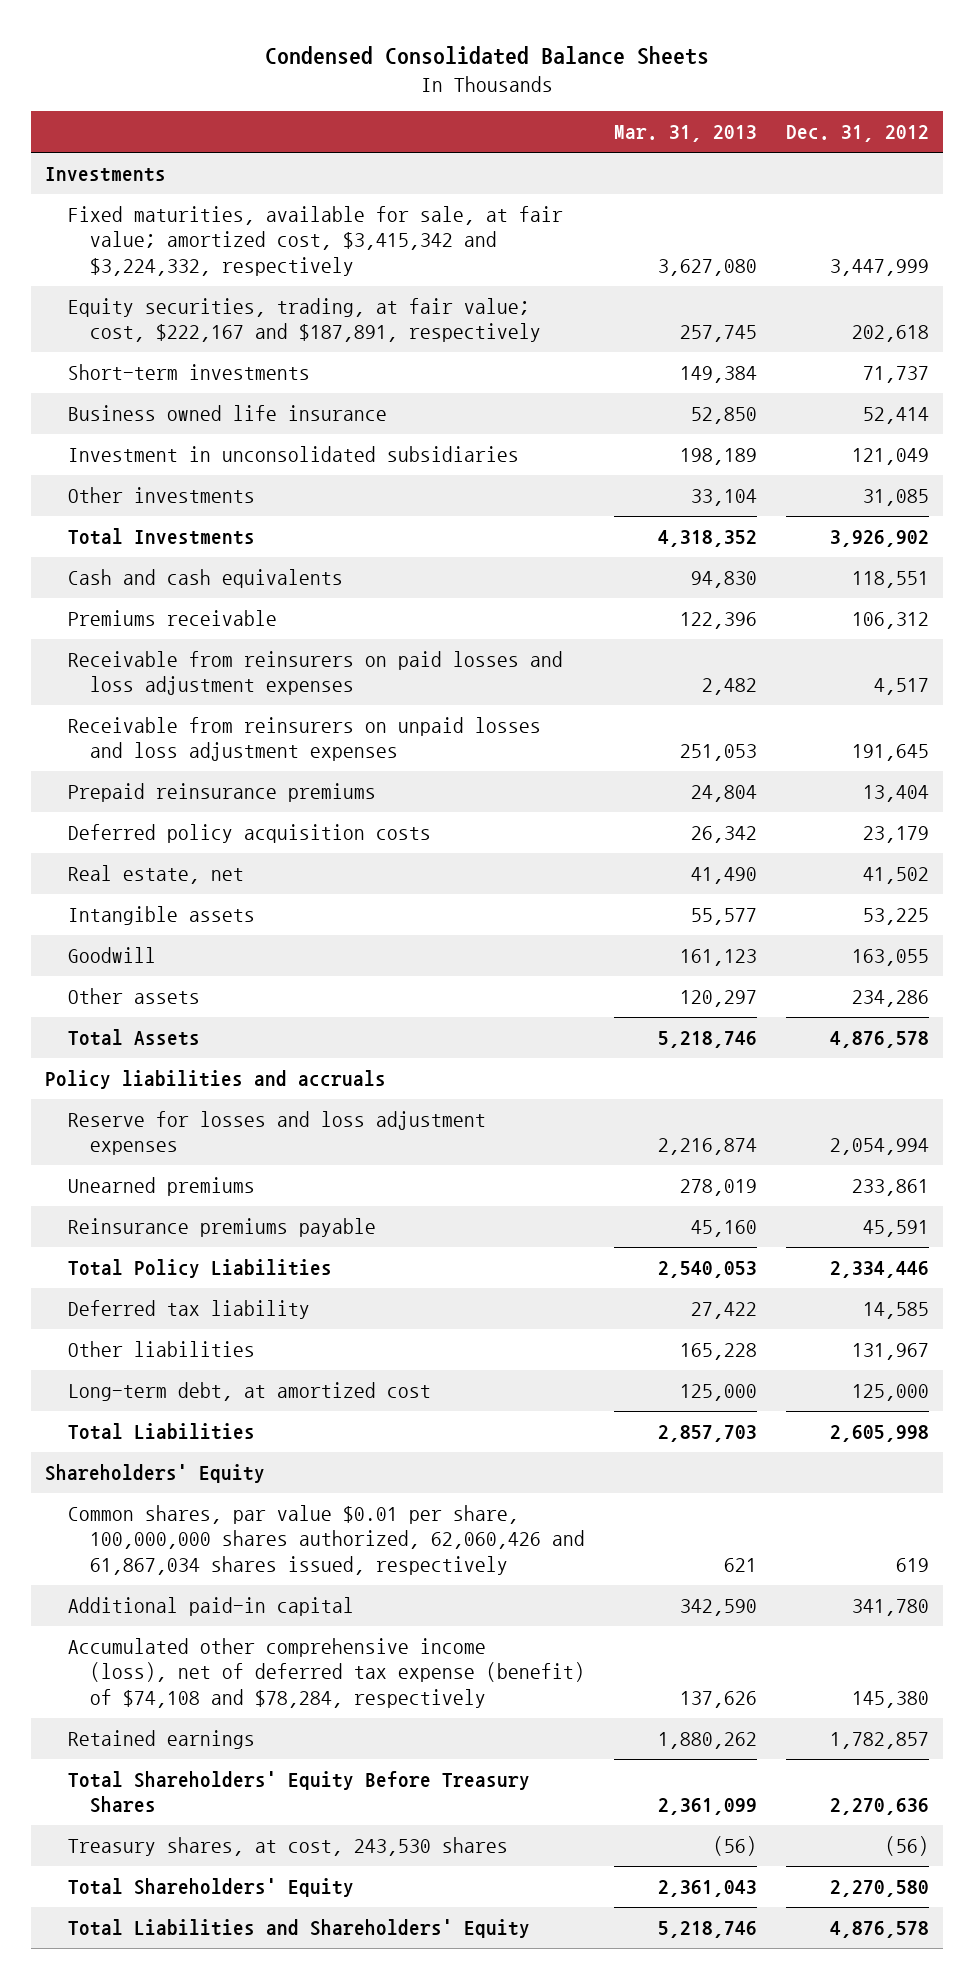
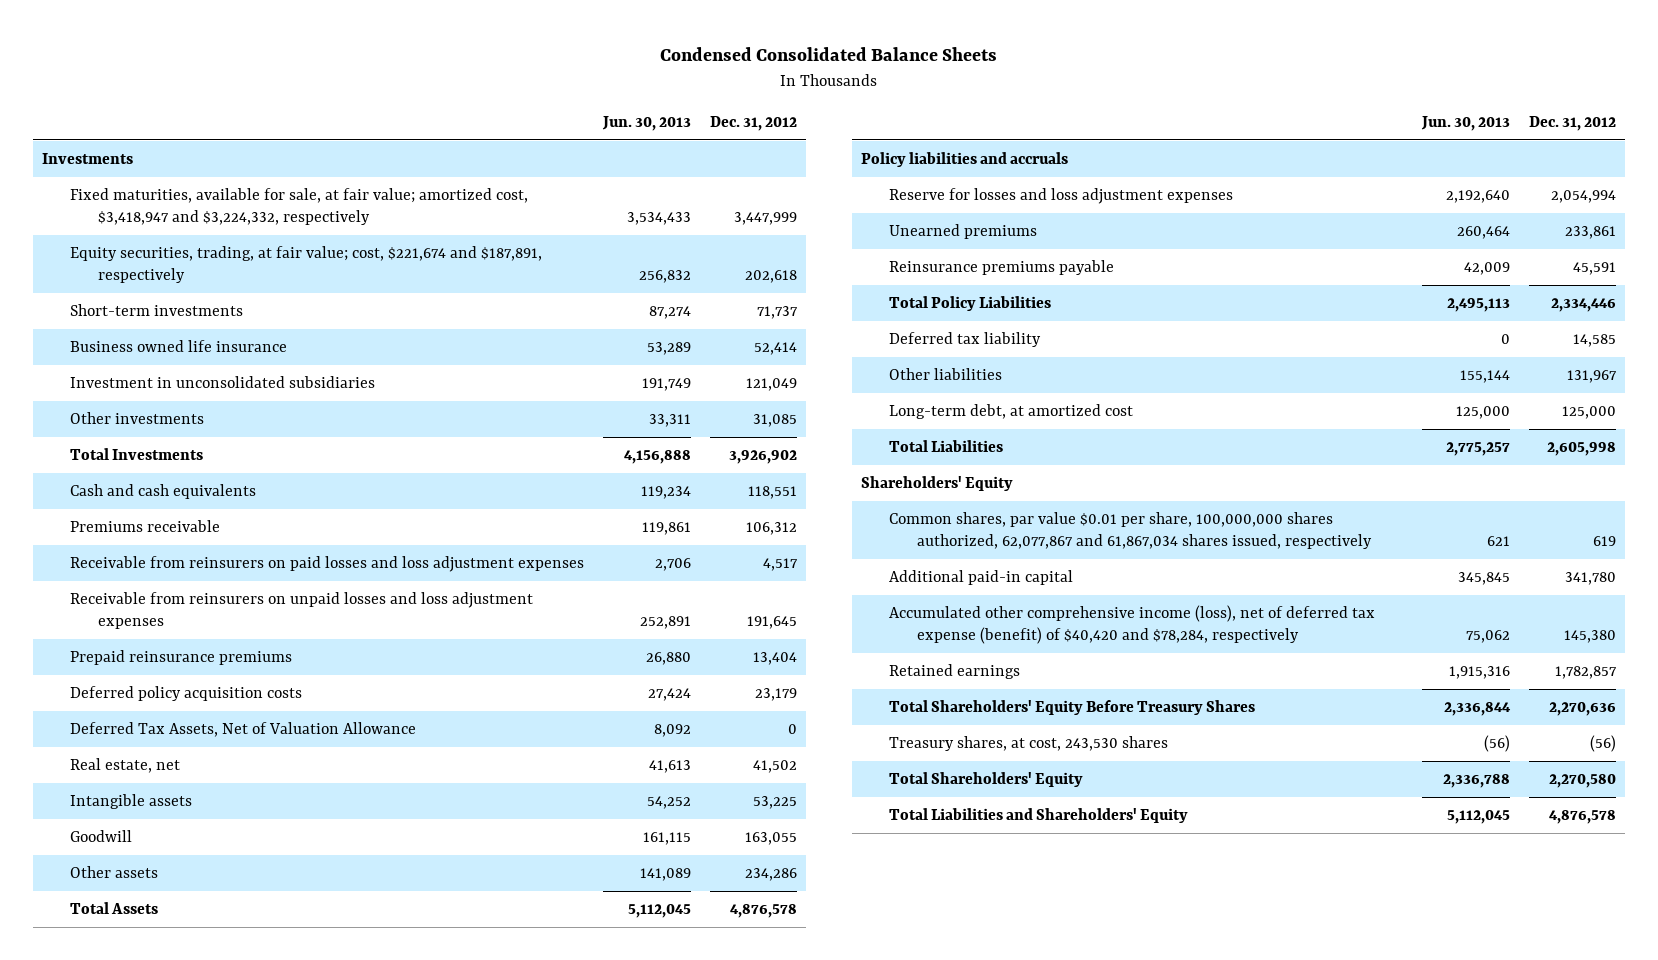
[613,125,757,143] Mar. 31, 2013 -> none
none -> [602,116,692,132] Jun. 30, 2013
[67,206,563,276] Fixed maturities, available for sale, at fair value; amortized cost, $3,415,342 and $3,224,332, respectively -> [70,187,529,226] Fixed maturities, available for sale, at fair value; amortized cost, $3,418,947 and $3,224,332, respectively
[67,298,541,343] Equity securities, trading, at fair value; cost, $222,167 and $187,891, respectively -> [70,245,543,284] Equity securities, trading, at fair value; cost, $221,674 and $187,891, respectively
none -> [70,721,417,737] Deferred Tax Assets, Net of Valuation Allowance
[67,1505,585,1575] Common shares, par value $0.01 per share, 100,000,000 shares authorized, 62,060,426 and 61,867,034 shares issued, respectively -> [889,511,1372,550] Common shares, par value $0.01 per share, 100,000,000 shares authorized, 62,077,867 and 61,867,034 shares issued, respectively
[67,1638,585,1708] Accumulated other comprehensive income (loss), net of deferred tax expense (benefit) of $74,108 and $78,284, respectively -> [889,604,1376,645] Accumulated other comprehensive income (loss), net of deferred tax expense (benefit) of $40,420 and $78,284, respectively

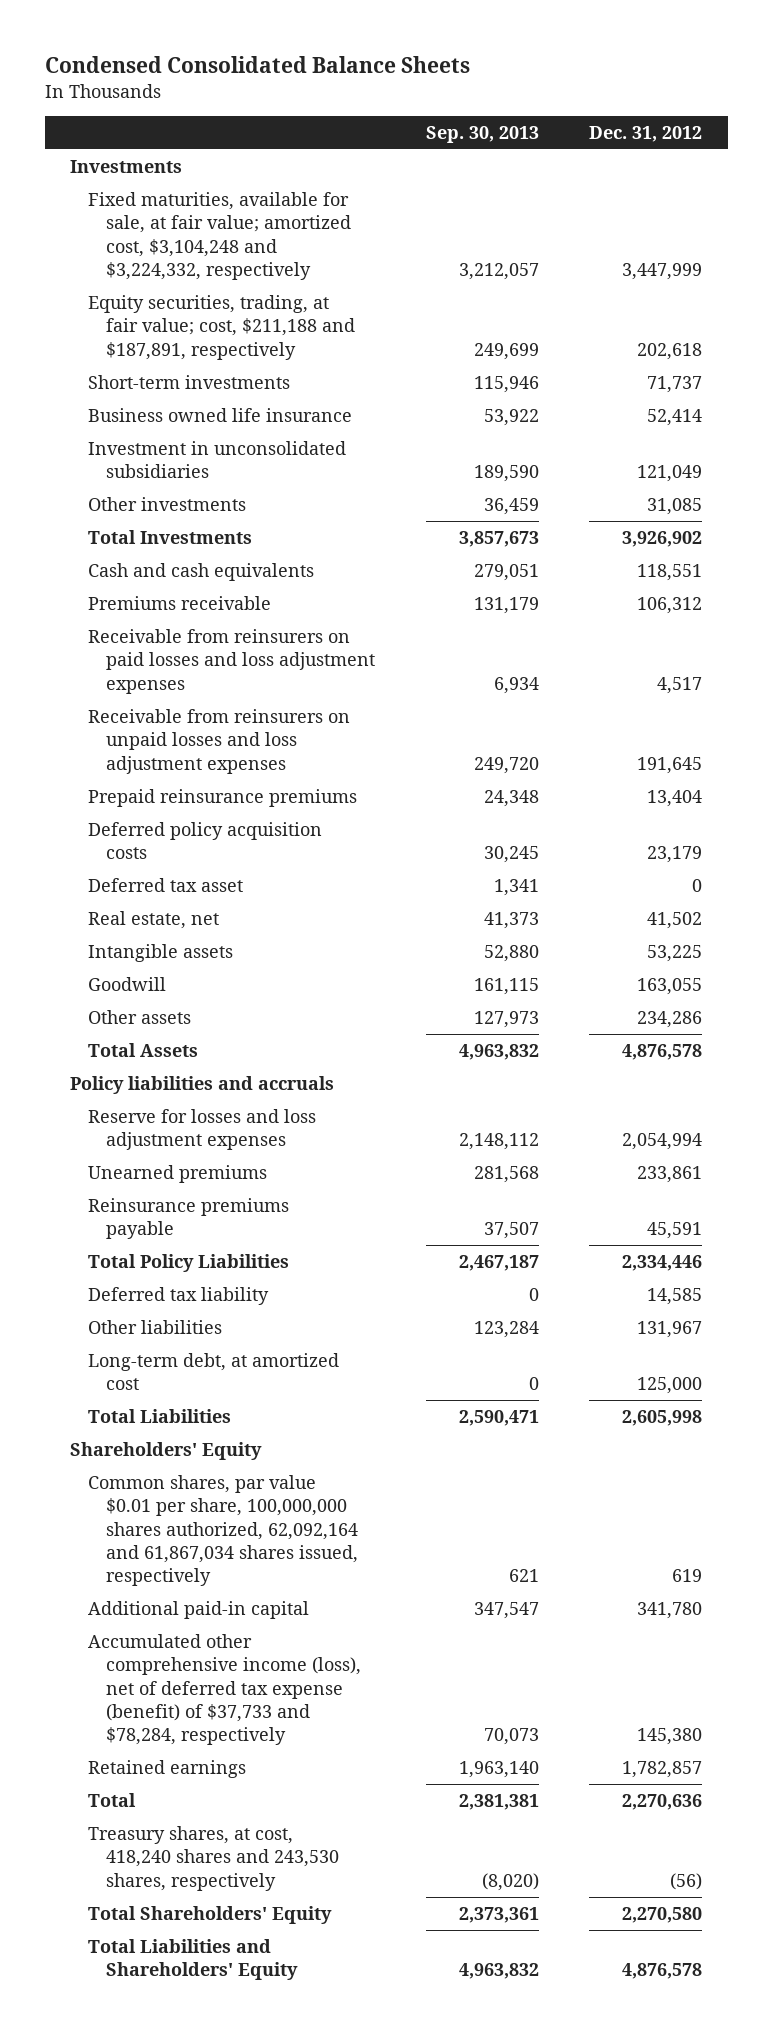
[602,116,692,132] Jun. 30, 2013 -> none
none -> [425,125,539,143] Sep. 30, 2013
[70,187,529,226] Fixed maturities, available for sale, at fair value; amortized cost, $3,418,947 and $3,224,332, respectively -> [88,192,352,281] Fixed maturities, available for sale, at fair value; amortized cost, $3,104,248 and $3,224,332, respectively
[70,245,543,284] Equity securities, trading, at fair value; cost, $221,674 and $187,891, respectively -> [88,295,356,360] Equity securities, trading, at fair value; cost, $211,188 and $187,891, respectively
[70,721,417,737] Deferred Tax Assets, Net of Valuation Allowance -> [88,878,244,893] Deferred tax asset
[889,511,1372,550] Common shares, par value $0.01 per share, 100,000,000 shares authorized, 62,077,867 and 61,867,034 shares issued, respectively -> [88,1475,359,1587] Common shares, par value $0.01 per share, 100,000,000 shares authorized, 62,092,164 and 61,867,034 shares issued, respectively
[889,604,1376,645] Accumulated other comprehensive income (loss), net of deferred tax expense (benefit) of $40,420 and $78,284, respectively -> [88,1634,362,1746] Accumulated other comprehensive income (loss), net of deferred tax expense (benefit) of $37,733 and $78,284, respectively
[889,699,1256,715] Total Shareholders' Equity Before Treasury Shares -> [88,1793,137,1808] Total
[889,735,1169,751] Treasury shares, at cost, 243,530 shares -> [88,1826,340,1891] Treasury shares, at cost, 418,240 shares and 243,530 shares, respectively

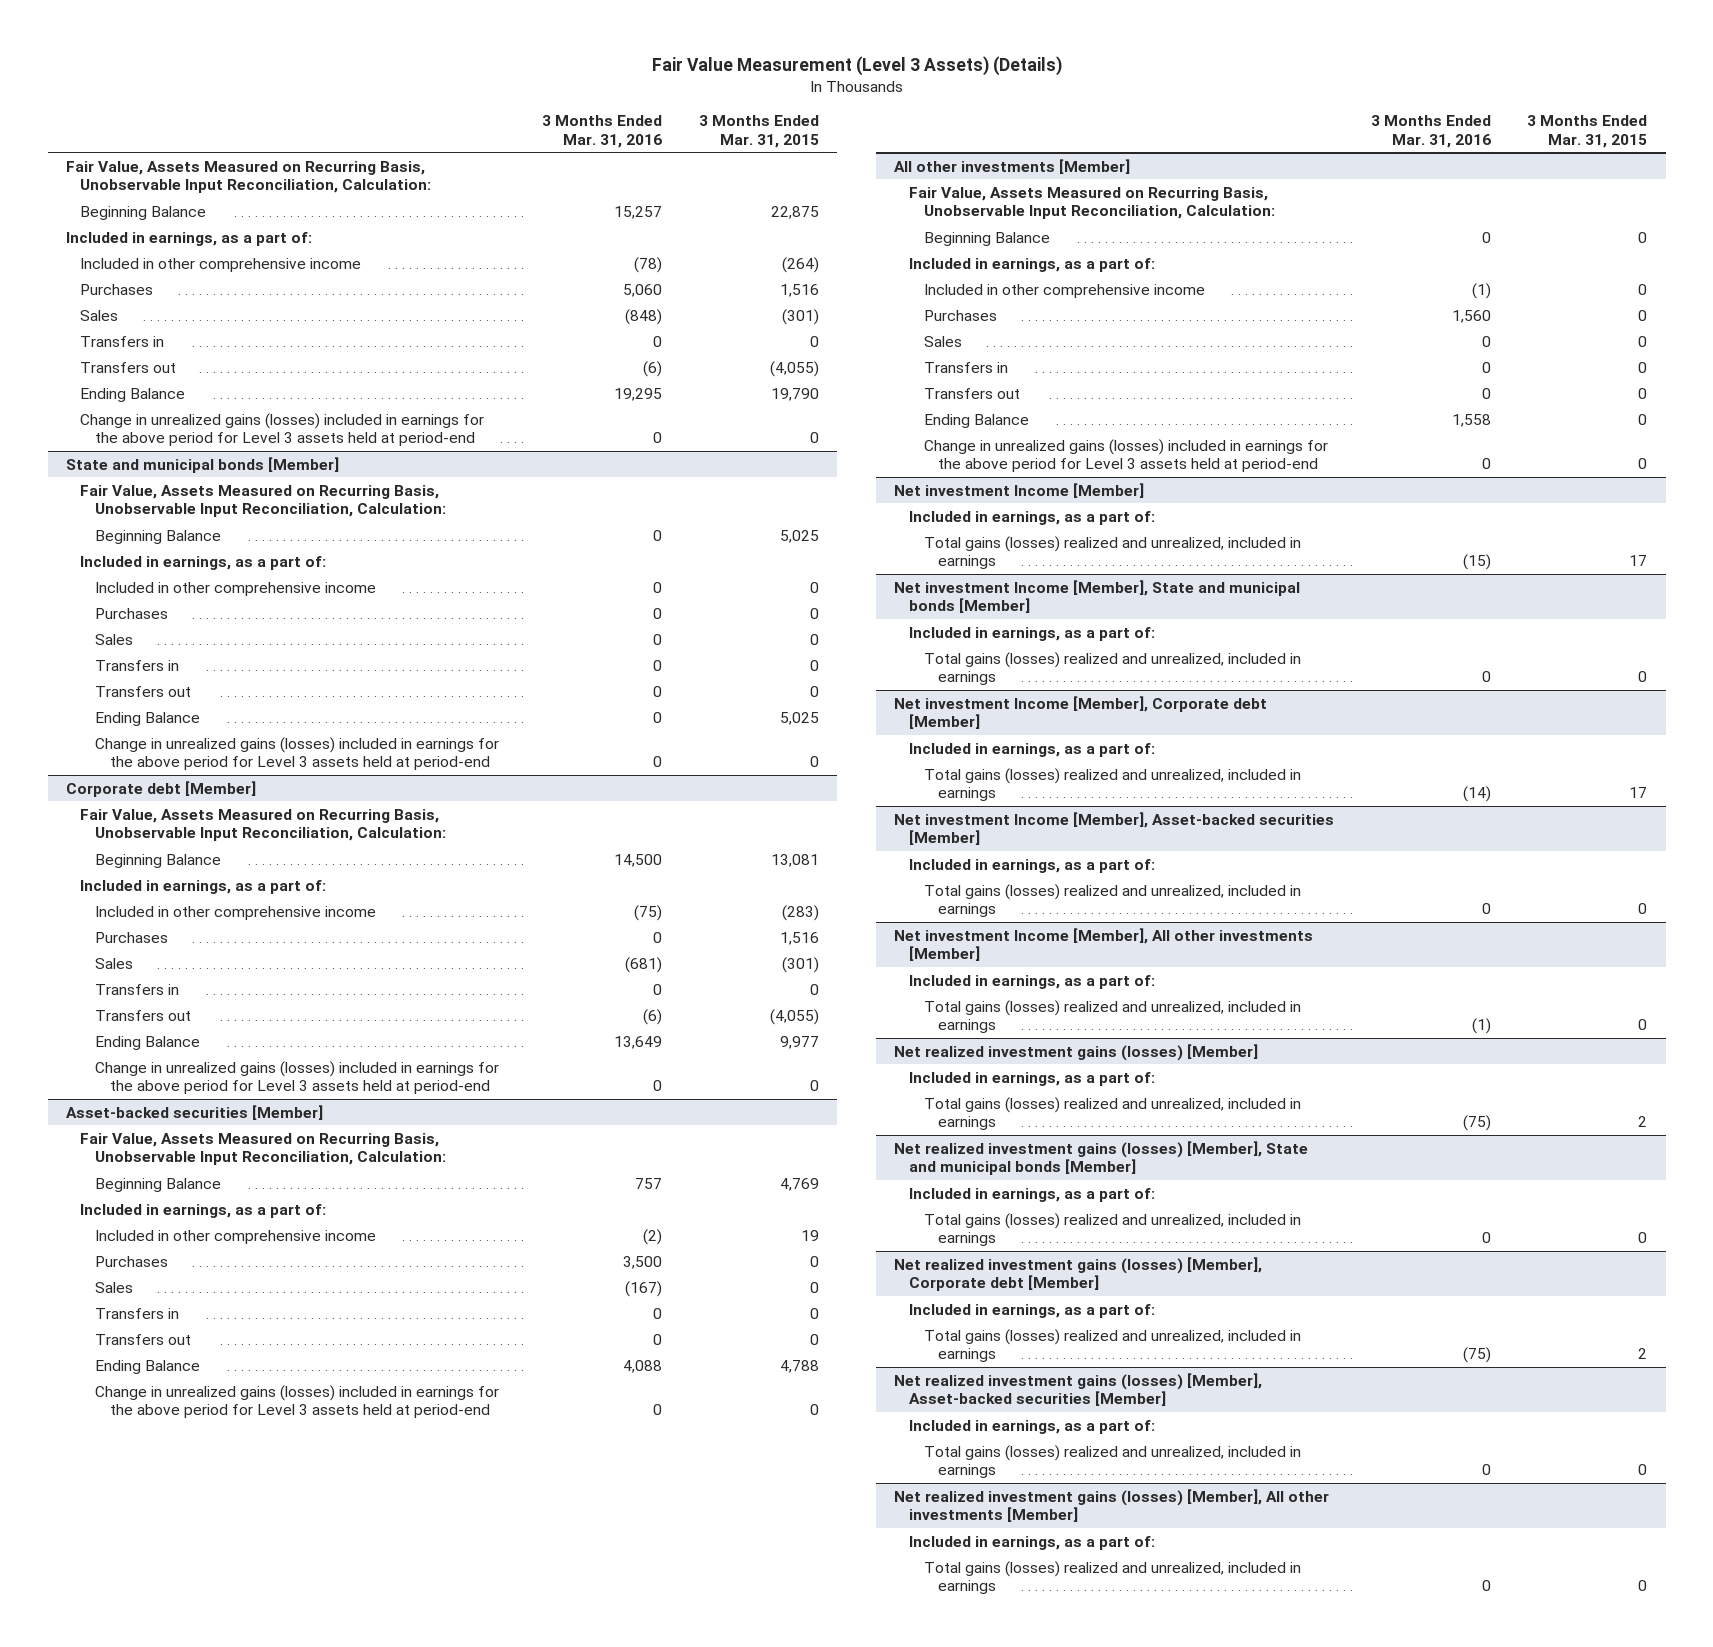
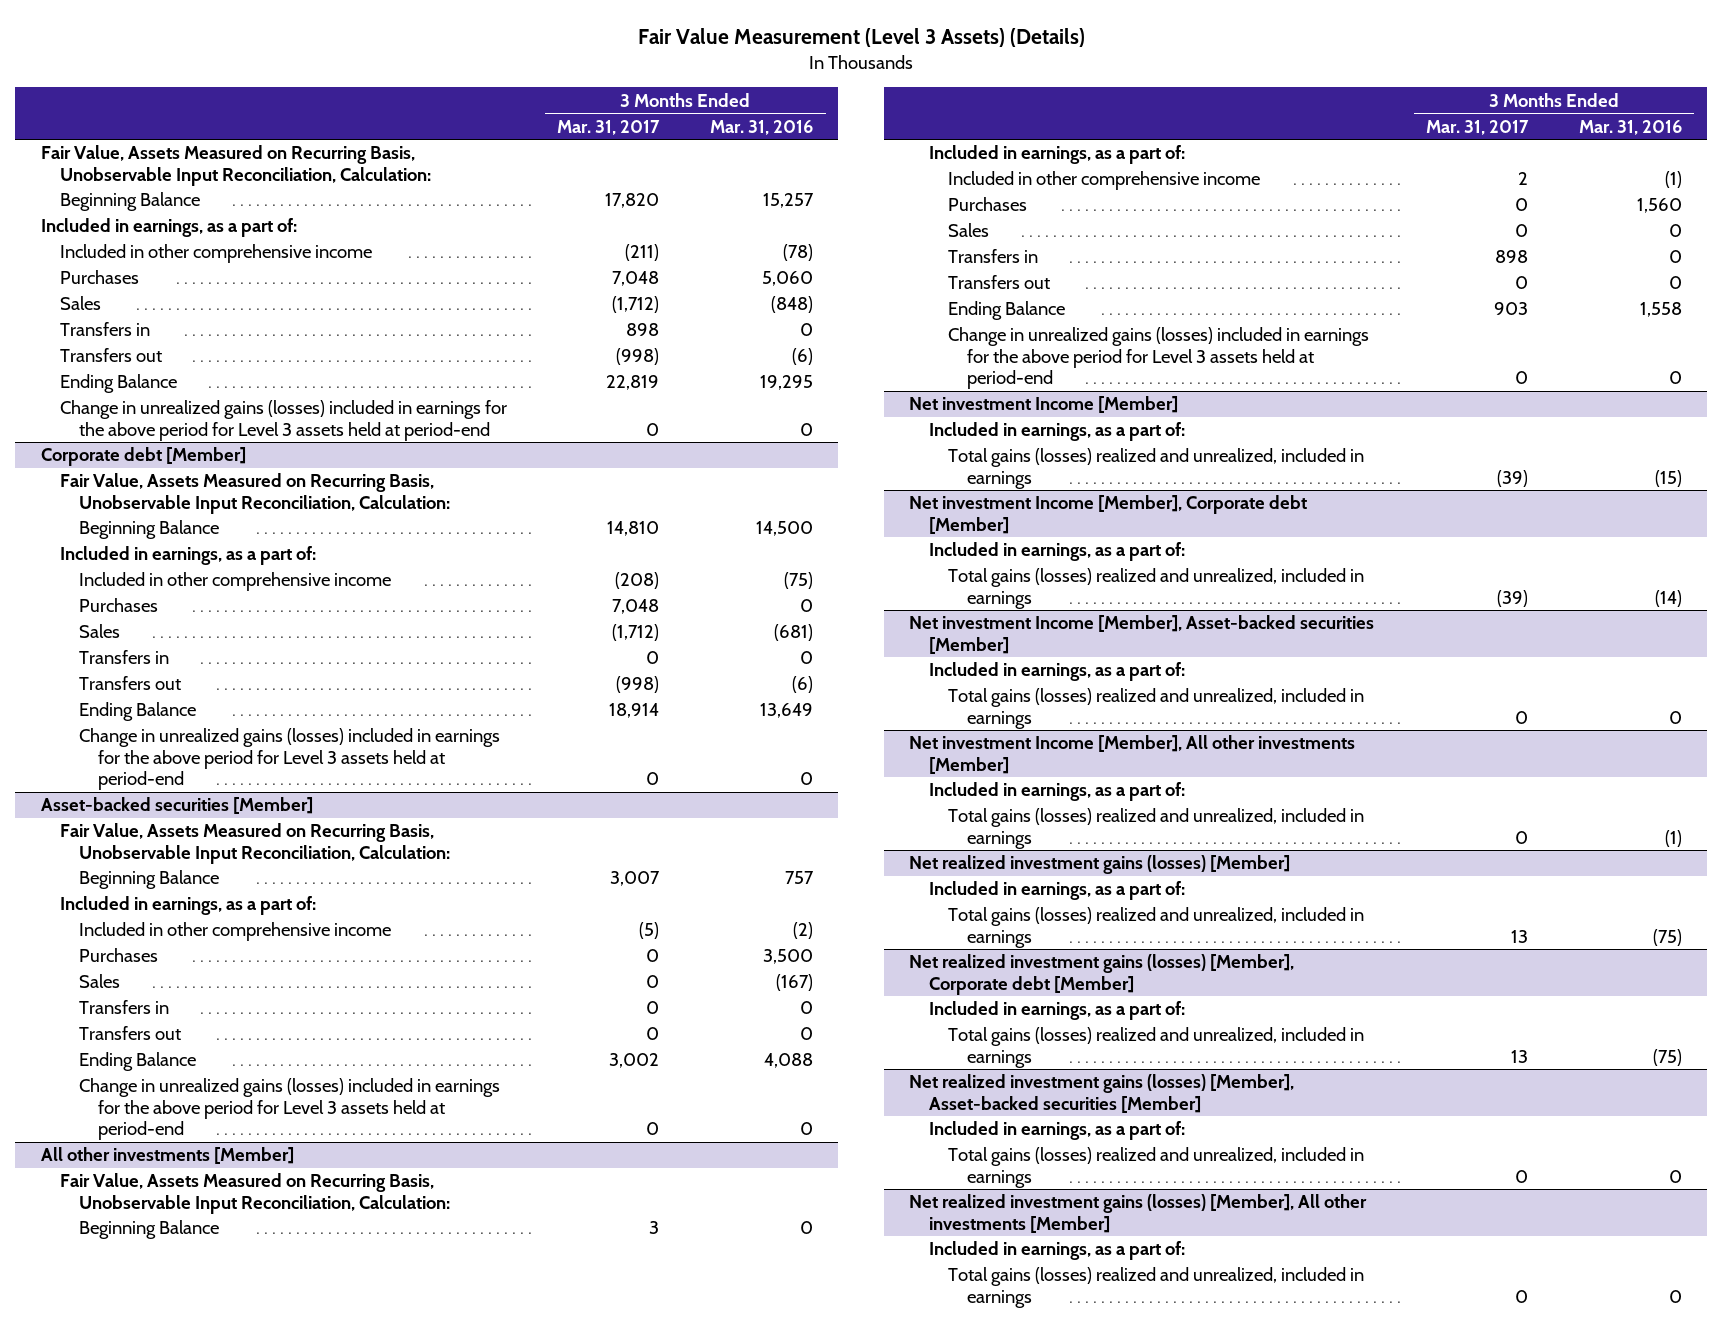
[699,115,820,148] 3 Months Ended Mar. 31, 2015 -> none
none -> [557,119,661,135] Mar. 31, 2017
[65,456,339,473] State and municipal bonds [Member] -> none
[80,484,447,517] Fair Value, Assets Measured on Recurring Basis, Unobservable Input Reconciliation, Calculation: -> none
[95,529,222,544] Beginning Balance -> none
[80,555,327,570] Included in earnings, as a part of: -> none
[95,581,377,596] Included in other comprehensive income -> none
[95,607,169,619] Purchases -> none
[95,633,134,645] Sales -> none
[95,659,180,671] Transfers in -> none
[95,685,192,697] Transfers out -> none
[95,711,201,726] Ending Balance -> none
[95,736,500,770] Change in unrealized gains (losses) included in earnings for the above period for Level 3 assets held at period-end -> none
[894,579,1301,613] Net investment Income [Member], State and municipal bonds [Member] -> none
[908,626,1155,641] Included in earnings, as a part of: -> none
[923,651,1301,685] Total gains (losses) realized and unrealized, included in earnings -> none
[894,1140,1309,1175] Net realized investment gains (losses) [Member], State and municipal bonds [Member] -> none
[908,1187,1155,1202] Included in earnings, as a part of: -> none
[923,1212,1301,1246] Total gains (losses) realized and unrealized, included in earnings -> none

